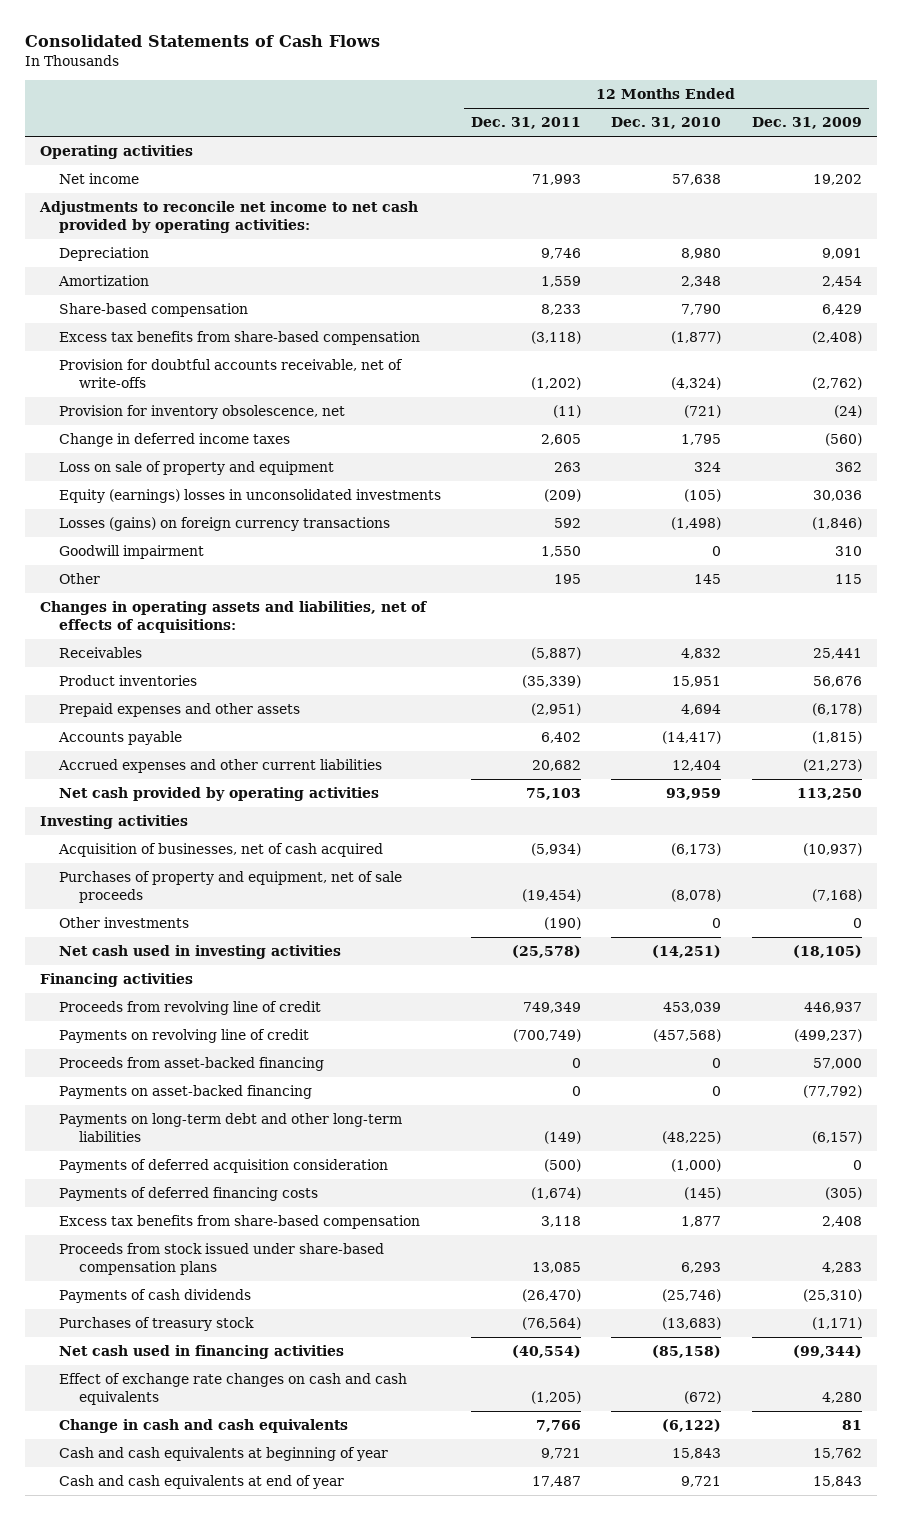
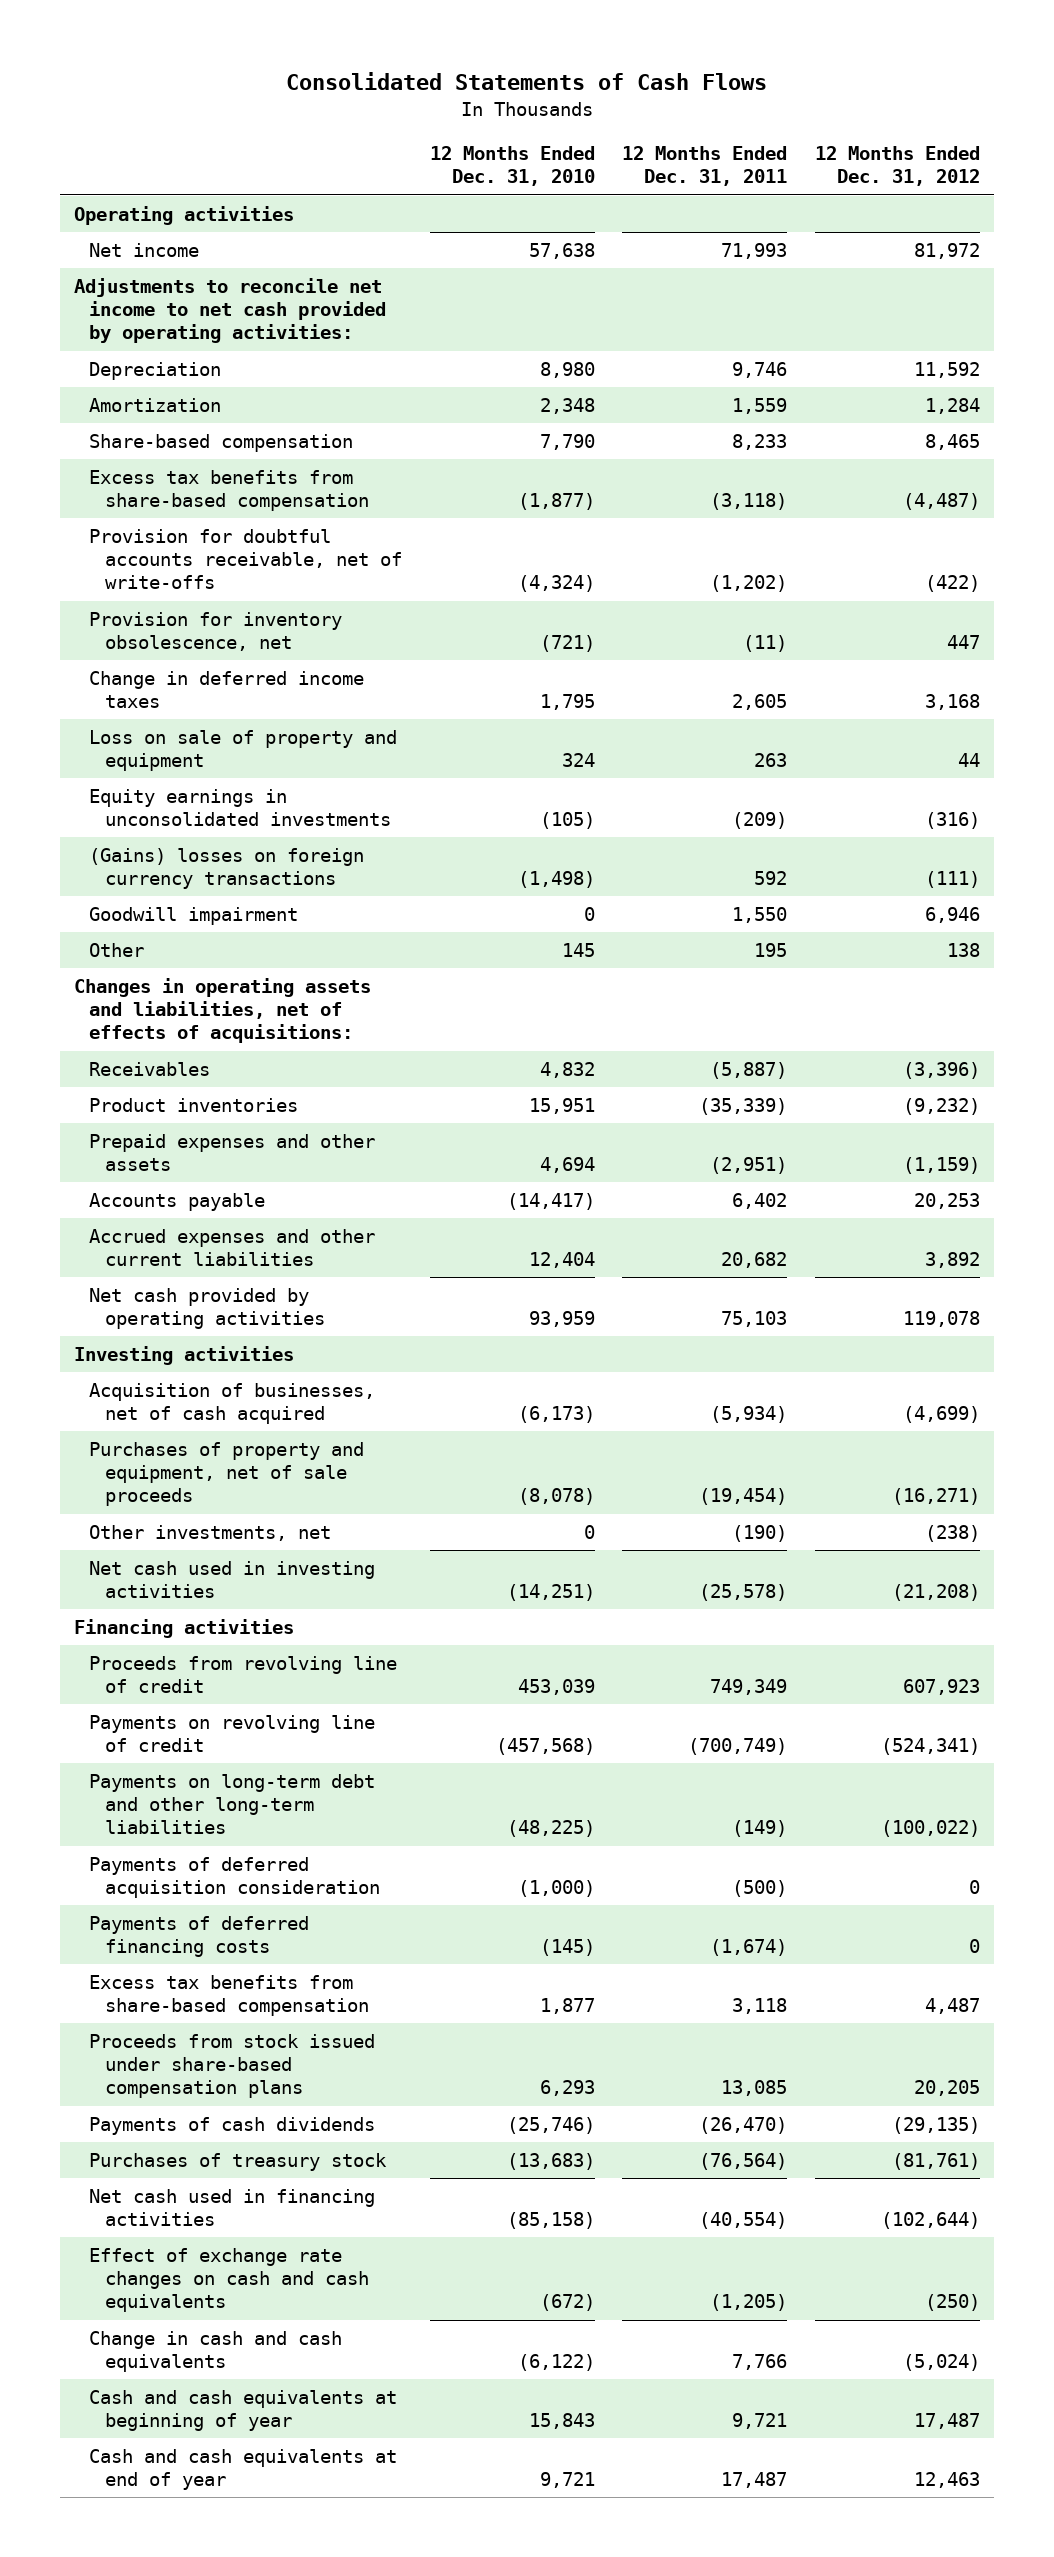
[751,117,862,130] Dec. 31, 2009 -> none
none -> [814,146,980,187] 12 Months Ended Dec. 31, 2012
[59,489,442,504] Equity (earnings) losses in unconsolidated investments -> [89,789,392,827] Equity earnings in unconsolidated investments
[59,517,391,532] Losses (gains) on foreign currency transactions -> [89,848,365,890] (Gains) losses on foreign currency transactions
[59,917,190,929] Other investments -> [89,1525,332,1542] Other investments, net
[59,1057,325,1072] Proceeds from asset-backed financing -> none
[59,1085,313,1100] Payments on asset-backed financing -> none

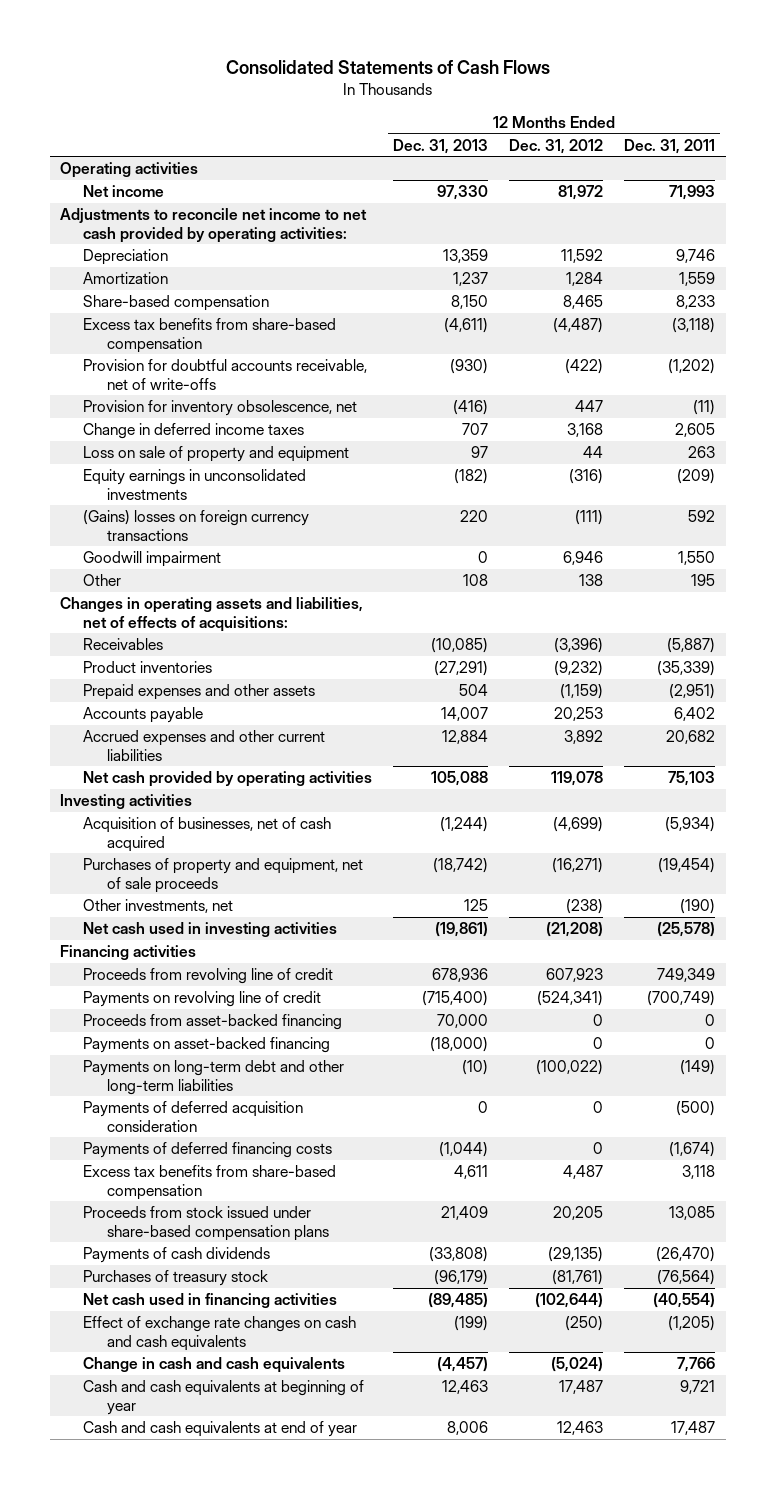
[429,146,595,187] 12 Months Ended Dec. 31, 2010 -> none
none -> [393,138,489,154] Dec. 31, 2013
none -> [83,1014,343,1031] Proceeds from asset-backed financing
none -> [83,1037,331,1054] Payments on asset-backed financing

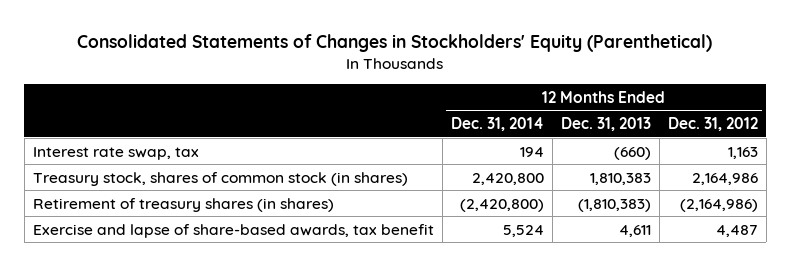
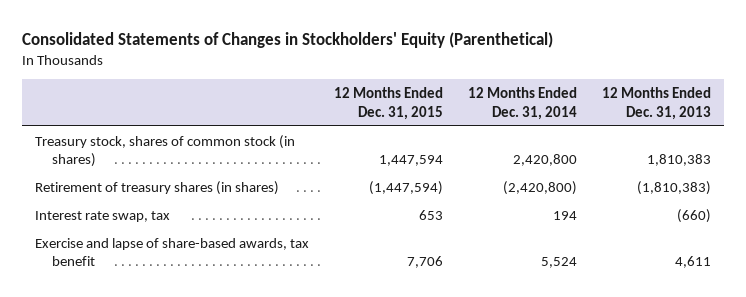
[667,116,758,131] Dec. 31, 2012 -> none
none -> [333,87,443,120] 12 Months Ended Dec. 31, 2015
[32,146,199,160] Interest rate swap, tax -> [34,210,170,222] Interest rate swap, tax

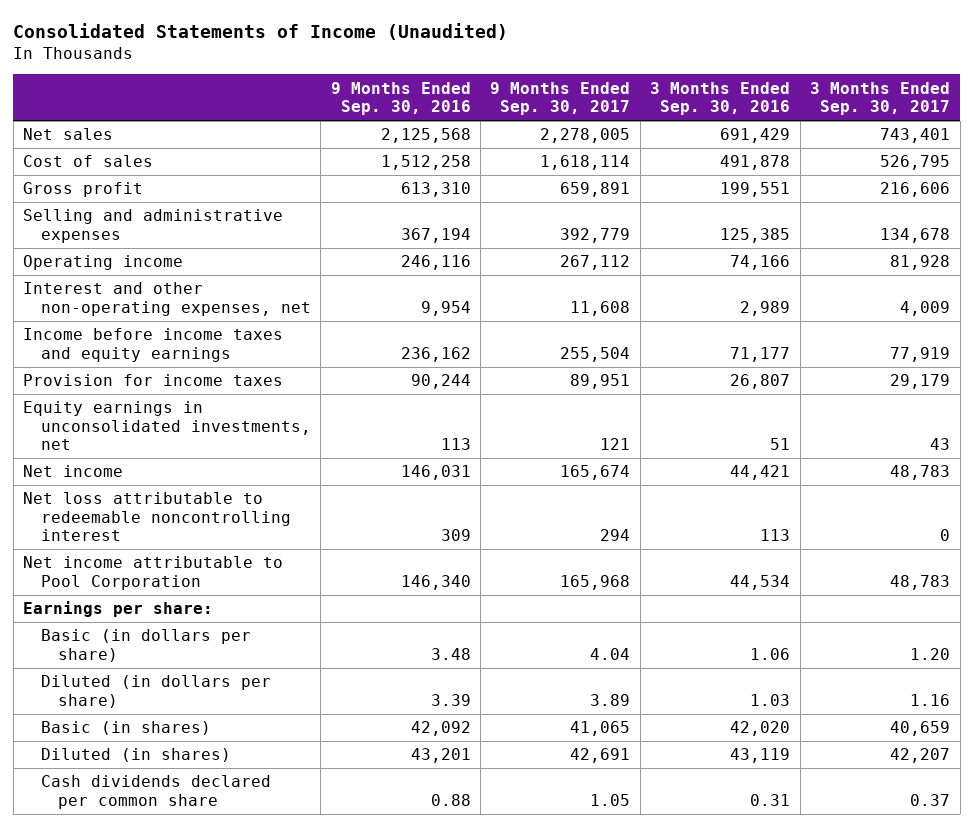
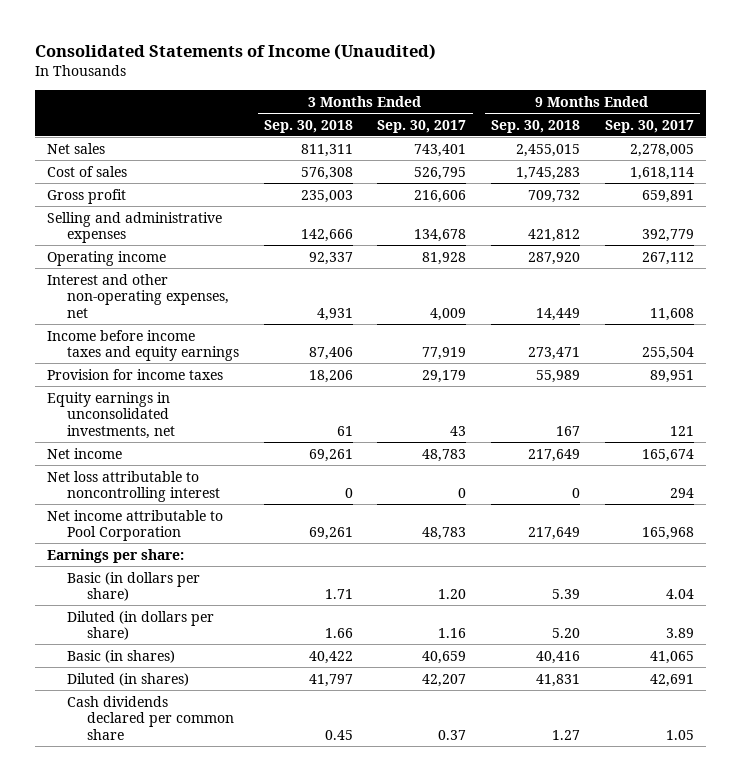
[330,81,471,116] 9 Months Ended Sep. 30, 2016 -> none
[650,81,791,116] 3 Months Ended Sep. 30, 2016 -> none
none -> [263,119,353,133] Sep. 30, 2018
none -> [490,119,580,133] Sep. 30, 2018
[23,492,291,542] Net loss attributable to redeemable noncontrolling interest -> [46,470,221,503] Net loss attributable to noncontrolling interest

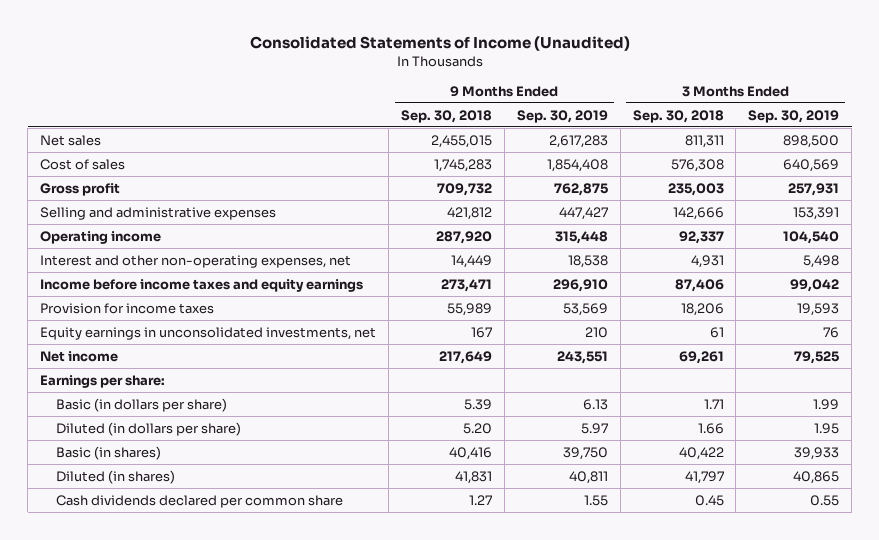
[377,119,467,133] Sep. 30, 2017 -> none
[604,119,694,133] Sep. 30, 2017 -> none
none -> [516,109,608,123] Sep. 30, 2019
none -> [748,109,840,123] Sep. 30, 2019
[46,470,221,503] Net loss attributable to noncontrolling interest -> none
[46,509,223,542] Net income attributable to Pool Corporation -> none

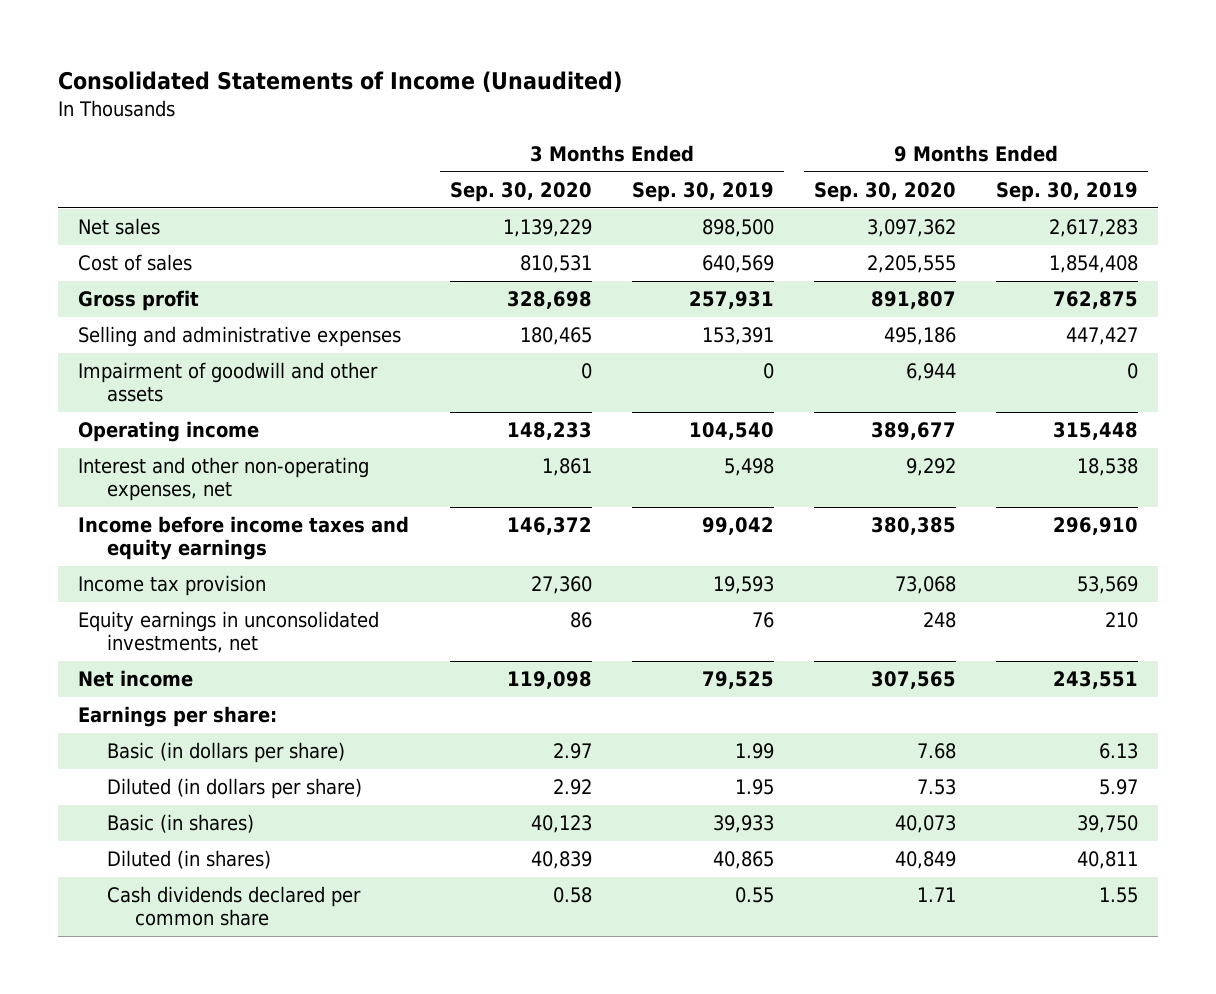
[400,109,492,123] Sep. 30, 2018 -> none
[632,109,724,123] Sep. 30, 2018 -> none
none -> [449,182,592,203] Sep. 30, 2020
none -> [813,182,956,203] Sep. 30, 2020
none -> [78,362,379,403] Impairment of goodwill and other assets
[40,302,215,314] Provision for income taxes -> [78,575,267,597] Income tax provision

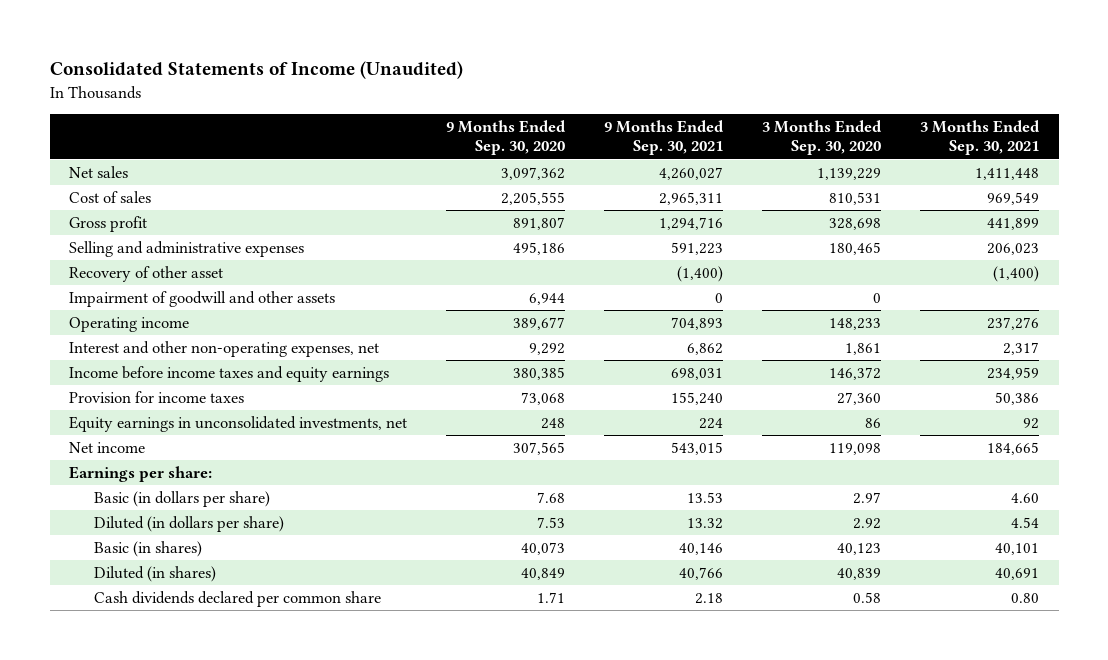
[631,182,774,203] Sep. 30, 2019 -> none
[995,182,1138,203] Sep. 30, 2019 -> none
none -> [604,120,725,156] 9 Months Ended Sep. 30, 2021
none -> [920,120,1041,156] 3 Months Ended Sep. 30, 2021
none -> [69,266,224,283] Recovery of other asset
[78,575,267,597] Income tax provision -> [69,391,245,404] Provision for income taxes

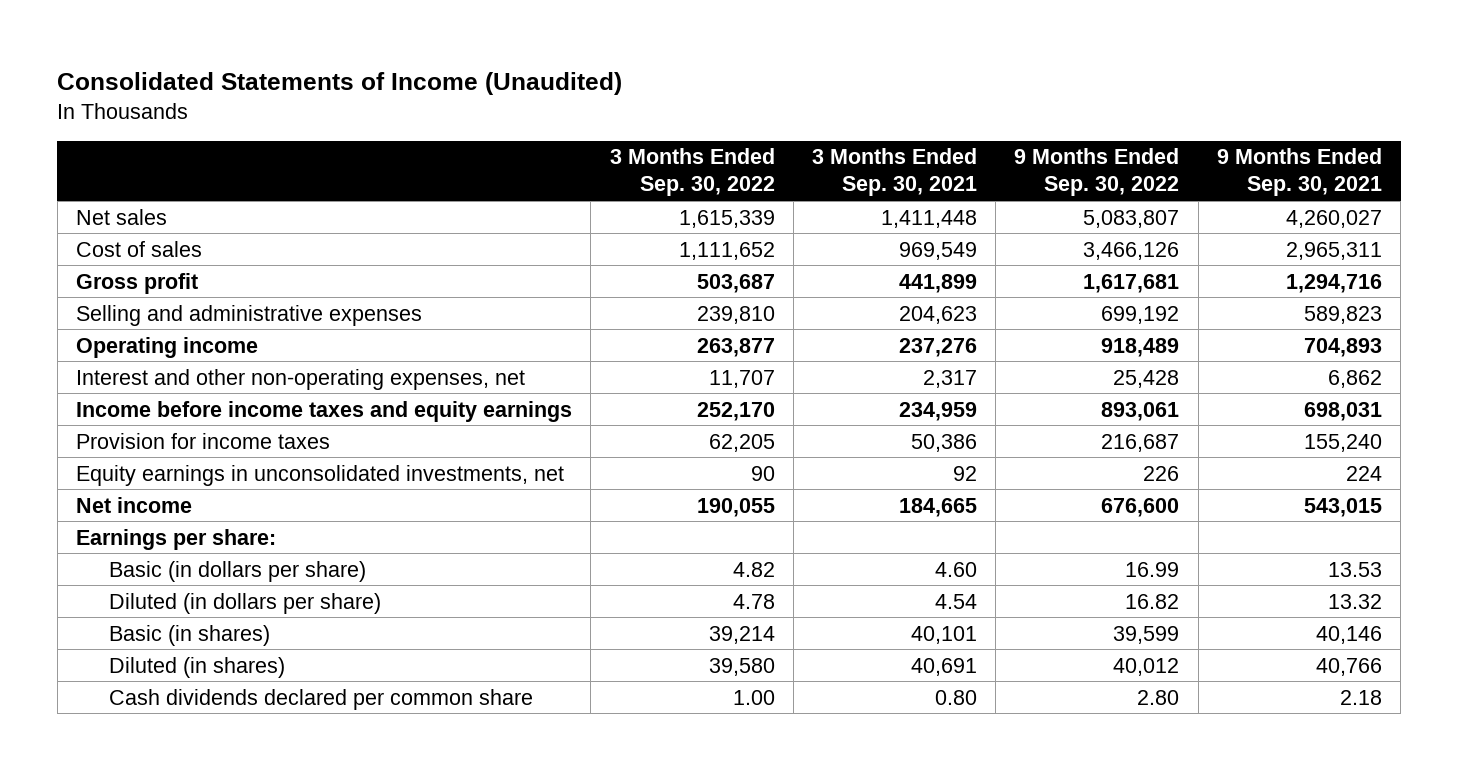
[446,120,567,156] 9 Months Ended Sep. 30, 2020 -> none
[762,120,883,156] 3 Months Ended Sep. 30, 2020 -> none
none -> [609,148,775,197] 3 Months Ended Sep. 30, 2022
none -> [1014,148,1180,197] 9 Months Ended Sep. 30, 2022
[69,266,224,283] Recovery of other asset -> none
[69,291,336,308] Impairment of goodwill and other assets -> none
[671,242,724,256] 591,223 -> [1303,305,1382,324] 589,823
[987,243,1040,256] 206,023 -> [898,305,977,324] 204,623

